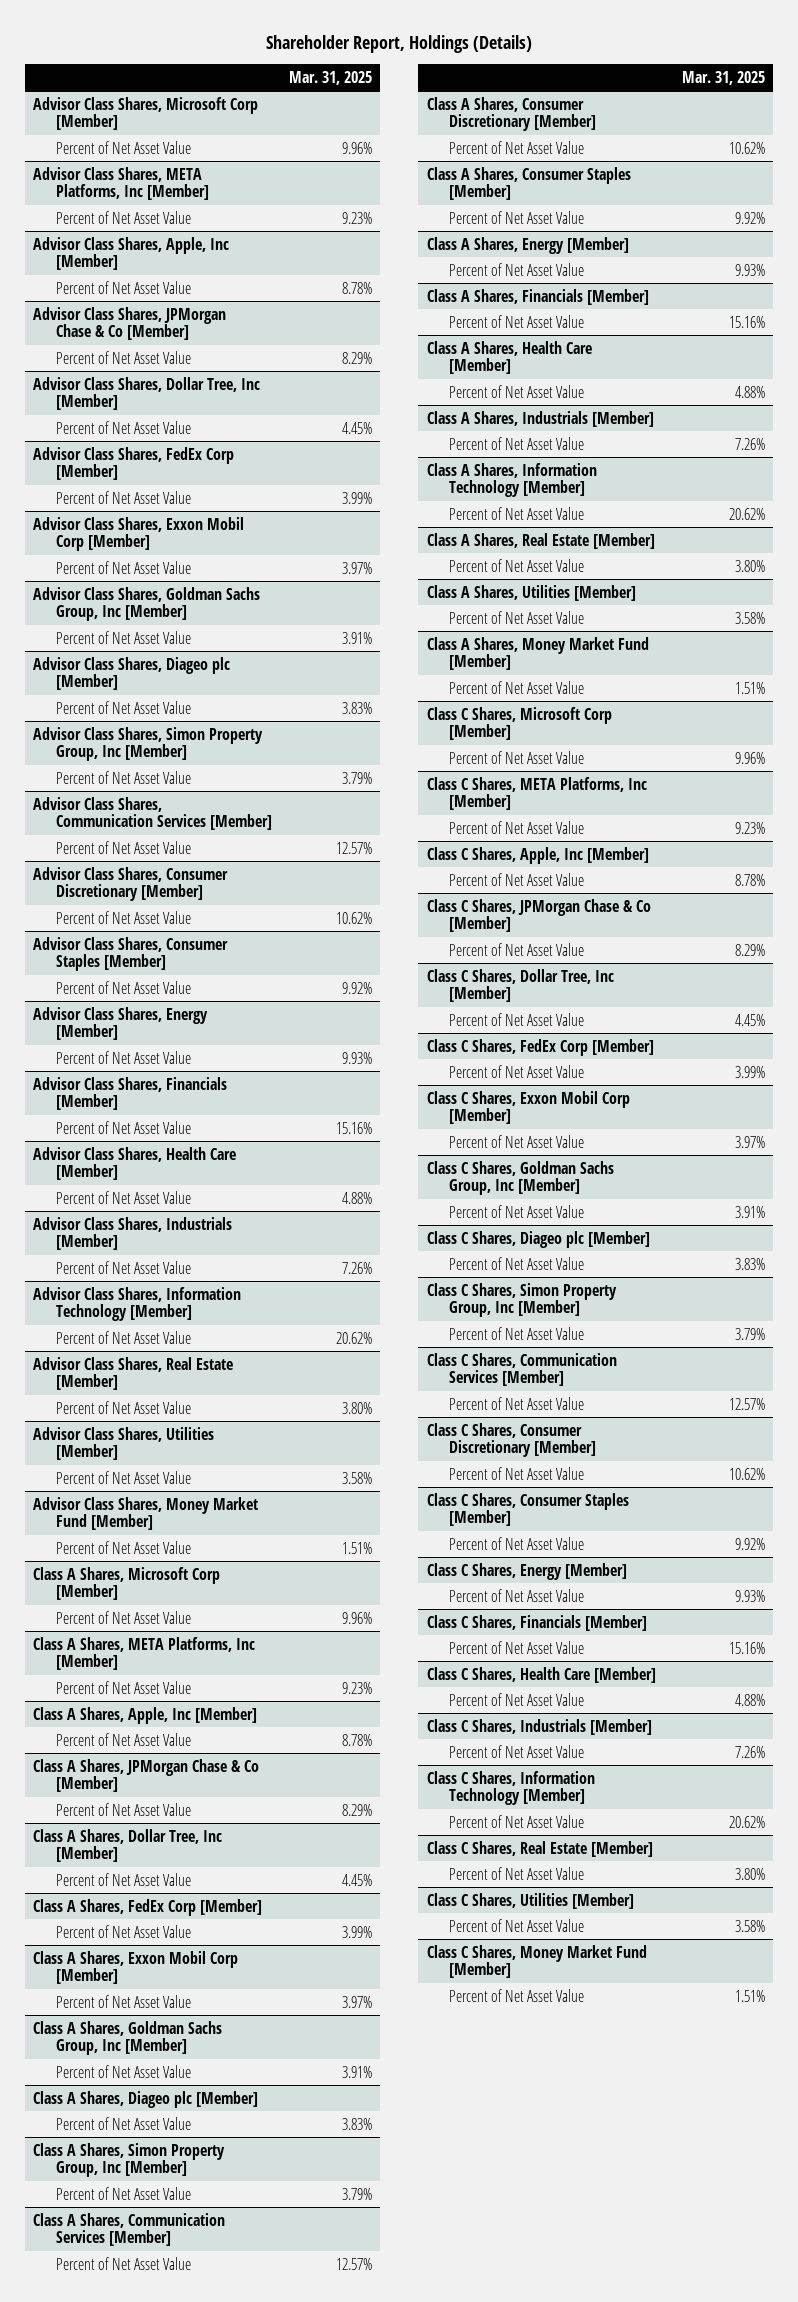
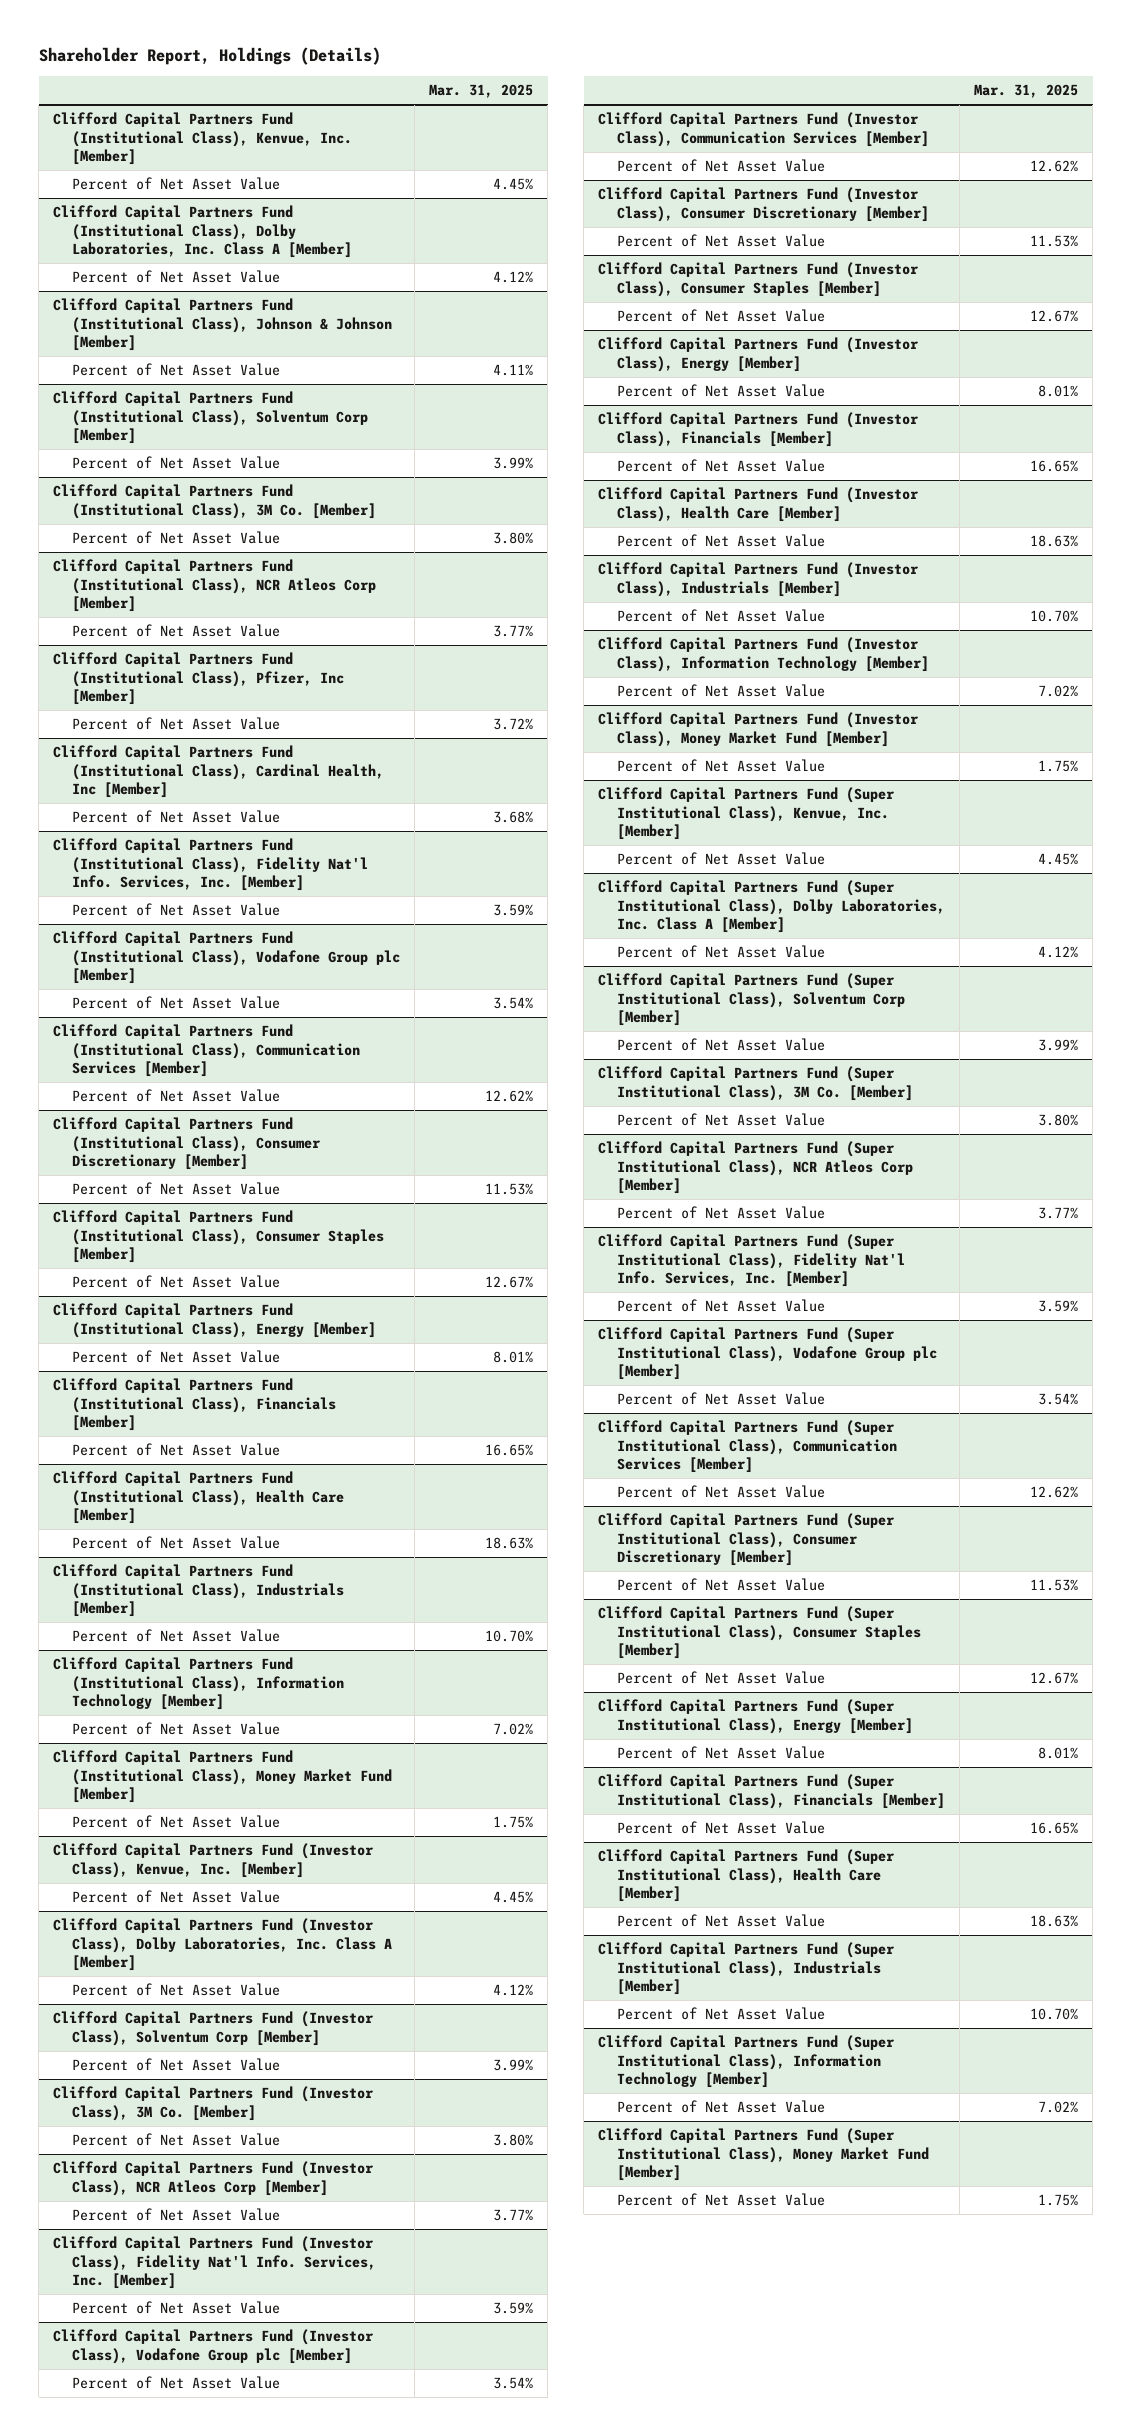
[33,96,259,131] Advisor Class Shares, Microsoft Corp [Member] -> none
[55,140,191,154] Percent of Net Asset Value -> none
[33,166,209,201] Advisor Class Shares, META Platforms, Inc [Member] -> none
[55,210,191,224] Percent of Net Asset Value -> none
[33,236,230,271] Advisor Class Shares, Apple, Inc [Member] -> none
[55,280,191,294] Percent of Net Asset Value -> none
[33,306,227,341] Advisor Class Shares, JPMorgan Chase & Co [Member] -> none
[55,350,191,364] Percent of Net Asset Value -> none
[33,376,261,411] Advisor Class Shares, Dollar Tree, Inc [Member] -> none
none -> [53,112,352,166] Clifford Capital Partners Fund (Institutional Class), Kenvue, Inc. [Member]
[33,446,235,481] Advisor Class Shares, FedEx Corp [Member] -> none
none -> [53,205,352,259] Clifford Capital Partners Fund (Institutional Class), Dolby Laboratories, Inc. Class A [Member]
none -> [71,270,280,284] Percent of Net Asset Value
none -> [53,298,392,352] Clifford Capital Partners Fund (Institutional Class), Johnson & Johnson [Member]
none -> [71,363,280,377] Percent of Net Asset Value
none -> [53,391,368,445] Clifford Capital Partners Fund (Institutional Class), Solventum Corp [Member]
[33,516,245,552] Advisor Class Shares, Exxon Mobil Corp [Member] -> none
[55,560,191,574] Percent of Net Asset Value -> none
[33,586,261,622] Advisor Class Shares, Goldman Sachs Group, Inc [Member] -> none
[55,630,191,644] Percent of Net Asset Value -> none
[33,656,231,691] Advisor Class Shares, Diageo plc [Member] -> none
[55,700,191,714] Percent of Net Asset Value -> none
[33,726,264,762] Advisor Class Shares, Simon Property Group, Inc [Member] -> none
[55,770,191,784] Percent of Net Asset Value -> none
[33,796,272,831] Advisor Class Shares, Communication Services [Member] -> none
[55,840,191,854] Percent of Net Asset Value -> none
[33,866,229,902] Advisor Class Shares, Consumer Discretionary [Member] -> none
[55,910,191,924] Percent of Net Asset Value -> none
[33,936,229,972] Advisor Class Shares, Consumer Staples [Member] -> none
[55,980,191,994] Percent of Net Asset Value -> none
[33,1006,209,1041] Advisor Class Shares, Energy [Member] -> none
[55,1050,191,1064] Percent of Net Asset Value -> none
[33,1076,228,1111] Advisor Class Shares, Financials [Member] -> none
[55,1120,191,1134] Percent of Net Asset Value -> none
[33,1146,237,1181] Advisor Class Shares, Health Care [Member] -> none
[55,1190,191,1204] Percent of Net Asset Value -> none
[33,1216,233,1251] Advisor Class Shares, Industrials [Member] -> none
[55,1260,191,1274] Percent of Net Asset Value -> none
[33,1286,242,1322] Advisor Class Shares, Information Technology [Member] -> none
[55,1330,191,1344] Percent of Net Asset Value -> none
[33,1356,234,1391] Advisor Class Shares, Real Estate [Member] -> none
none -> [53,484,376,519] Clifford Capital Partners Fund (Institutional Class), 3M Co. [Member]
[33,1426,215,1461] Advisor Class Shares, Utilities [Member] -> none
[33,1496,259,1531] Advisor Class Shares, Money Market Fund [Member] -> none
[33,1566,221,1601] Class A Shares, Microsoft Corp [Member] -> none
[33,1636,256,1671] Class A Shares, META Platforms, Inc [Member] -> none
[33,1706,258,1724] Class A Shares, Apple, Inc [Member] -> none
[33,1758,260,1793] Class A Shares, JPMorgan Chase & Co [Member] -> none
[33,1828,223,1863] Class A Shares, Dollar Tree, Inc [Member] -> none
none -> [53,559,376,613] Clifford Capital Partners Fund (Institutional Class), NCR Atleos Corp [Member]
[341,1471,372,1484] 3.58% -> [493,625,534,638] 3.77%
none -> [53,652,344,706] Clifford Capital Partners Fund (Institutional Class), Pfizer, Inc [Member]
[341,1541,372,1554] 1.51% -> [493,718,534,731] 3.72%
none -> [53,745,384,799] Clifford Capital Partners Fund (Institutional Class), Cardinal Health, Inc [Member]
[341,1611,372,1624] 9.96% -> [493,811,534,824] 3.68%
none -> [53,838,368,892] Clifford Capital Partners Fund (Institutional Class), Fidelity Nat'l Info. Services, Inc. [Member]
[341,1681,372,1694] 9.23% -> [493,904,534,917] 3.59%
none -> [53,931,400,985] Clifford Capital Partners Fund (Institutional Class), Vodafone Group plc [Member]
[341,1733,372,1746] 8.78% -> [493,997,534,1010] 3.54%
none -> [53,1024,360,1078] Clifford Capital Partners Fund (Institutional Class), Communication Services [Member]
[341,1803,372,1816] 8.29% -> [485,1090,534,1103] 12.62%
none -> [53,1117,321,1171] Clifford Capital Partners Fund (Institutional Class), Consumer Discretionary [Member]
none -> [71,1182,280,1196] Percent of Net Asset Value
none -> [53,1210,384,1264] Clifford Capital Partners Fund (Institutional Class), Consumer Staples [Member]
none -> [71,1275,280,1289] Percent of Net Asset Value
none -> [53,1303,376,1338] Clifford Capital Partners Fund (Institutional Class), Energy [Member]
none -> [71,1350,280,1364] Percent of Net Asset Value
none -> [53,1378,336,1432] Clifford Capital Partners Fund (Institutional Class), Financials [Member]
none -> [71,1443,280,1457] Percent of Net Asset Value
none -> [53,1471,344,1525] Clifford Capital Partners Fund (Institutional Class), Health Care [Member]
none -> [71,1536,280,1550] Percent of Net Asset Value
none -> [53,1564,344,1618] Clifford Capital Partners Fund (Institutional Class), Industrials [Member]
none -> [71,1629,280,1643] Percent of Net Asset Value
none -> [53,1657,344,1711] Clifford Capital Partners Fund (Institutional Class), Information Technology [Member]
none -> [71,1722,280,1736] Percent of Net Asset Value
none -> [53,1750,392,1804] Clifford Capital Partners Fund (Institutional Class), Money Market Fund [Member]
none -> [71,1815,280,1829] Percent of Net Asset Value
none -> [53,1843,375,1878] Clifford Capital Partners Fund (Investor Class), Kenvue, Inc. [Member]
[33,1898,263,1916] Class A Shares, FedEx Corp [Member] -> none
none -> [53,1918,392,1972] Clifford Capital Partners Fund (Investor Class), Dolby Laboratories, Inc. Class A [Member]
none -> [71,1983,280,1997] Percent of Net Asset Value
none -> [53,2011,375,2046] Clifford Capital Partners Fund (Investor Class), Solventum Corp [Member]
[33,1950,239,1985] Class A Shares, Exxon Mobil Corp [Member] -> none
[55,1994,191,2008] Percent of Net Asset Value -> none
[33,2020,223,2056] Class A Shares, Goldman Sachs Group, Inc [Member] -> none
[55,2064,191,2078] Percent of Net Asset Value -> none
[33,2090,259,2108] Class A Shares, Diageo plc [Member] -> none
[55,2116,191,2130] Percent of Net Asset Value -> none
[33,2142,226,2178] Class A Shares, Simon Property Group, Inc [Member] -> none
[55,2186,191,2200] Percent of Net Asset Value -> none
[33,2212,226,2247] Class A Shares, Communication Services [Member] -> none
[55,2256,191,2270] Percent of Net Asset Value -> none
[426,96,596,132] Class A Shares, Consumer Discretionary [Member] -> none
[448,140,584,154] Percent of Net Asset Value -> none
[426,166,631,201] Class A Shares, Consumer Staples [Member] -> none
[448,210,584,224] Percent of Net Asset Value -> none
[426,236,629,254] Class A Shares, Energy [Member] -> none
[448,262,584,276] Percent of Net Asset Value -> none
[426,288,649,305] Class A Shares, Financials [Member] -> none
[448,314,584,328] Percent of Net Asset Value -> none
[426,340,592,375] Class A Shares, Health Care [Member] -> none
[448,384,584,398] Percent of Net Asset Value -> none
[426,410,654,427] Class A Shares, Industrials [Member] -> none
[448,436,584,450] Percent of Net Asset Value -> none
[426,462,597,498] Class A Shares, Information Technology [Member] -> none
[448,506,584,520] Percent of Net Asset Value -> none
[426,532,655,549] Class A Shares, Real Estate [Member] -> none
none -> [53,2086,375,2121] Clifford Capital Partners Fund (Investor Class), 3M Co. [Member]
[426,584,636,601] Class A Shares, Utilities [Member] -> none
[426,636,649,671] Class A Shares, Money Market Fund [Member] -> none
[426,706,612,741] Class C Shares, Microsoft Corp [Member] -> none
[426,776,647,811] Class C Shares, META Platforms, Inc [Member] -> none
[426,846,649,864] Class C Shares, Apple, Inc [Member] -> none
[426,898,651,933] Class C Shares, JPMorgan Chase & Co [Member] -> none
[426,968,614,1003] Class C Shares, Dollar Tree, Inc [Member] -> none
none -> [53,2161,375,2196] Clifford Capital Partners Fund (Investor Class), NCR Atleos Corp [Member]
[734,611,765,624] 3.58% -> [493,2209,534,2222] 3.77%
none -> [53,2236,376,2290] Clifford Capital Partners Fund (Investor Class), Fidelity Nat'l Info. Services, Inc. [Member]
[734,681,765,694] 1.51% -> [493,2302,534,2315] 3.59%
none -> [53,2329,375,2364] Clifford Capital Partners Fund (Investor Class), Vodafone Group plc [Member]
[734,751,765,764] 9.96% -> [493,2377,534,2390] 3.54%
none -> [598,112,930,147] Clifford Capital Partners Fund (Investor Class), Communication Services [Member]
[734,821,765,834] 9.23% -> [1030,160,1079,173] 12.62%
none -> [598,187,930,222] Clifford Capital Partners Fund (Investor Class), Consumer Discretionary [Member]
[734,873,765,886] 8.78% -> [1030,235,1079,248] 11.53%
none -> [598,262,920,297] Clifford Capital Partners Fund (Investor Class), Consumer Staples [Member]
[734,943,765,956] 8.29% -> [1030,310,1079,323] 12.67%
none -> [598,337,920,372] Clifford Capital Partners Fund (Investor Class), Energy [Member]
none -> [617,384,826,398] Percent of Net Asset Value
none -> [598,412,920,447] Clifford Capital Partners Fund (Investor Class), Financials [Member]
none -> [617,459,826,473] Percent of Net Asset Value
none -> [598,487,920,522] Clifford Capital Partners Fund (Investor Class), Health Care [Member]
none -> [617,534,826,548] Percent of Net Asset Value
none -> [598,562,920,597] Clifford Capital Partners Fund (Investor Class), Industrials [Member]
none -> [617,609,826,623] Percent of Net Asset Value
none -> [598,637,930,672] Clifford Capital Partners Fund (Investor Class), Information Technology [Member]
none -> [617,684,826,698] Percent of Net Asset Value
none -> [598,712,920,747] Clifford Capital Partners Fund (Investor Class), Money Market Fund [Member]
none -> [617,759,826,773] Percent of Net Asset Value
none -> [598,787,896,841] Clifford Capital Partners Fund (Super Institutional Class), Kenvue, Inc. [Member]
[426,1038,654,1056] Class C Shares, FedEx Corp [Member] -> none
none -> [598,880,946,934] Clifford Capital Partners Fund (Super Institutional Class), Dolby Laboratories, Inc. Class A [Member]
none -> [617,945,826,959] Percent of Net Asset Value
none -> [598,973,906,1027] Clifford Capital Partners Fund (Super Institutional Class), Solventum Corp [Member]
[426,1090,630,1125] Class C Shares, Exxon Mobil Corp [Member] -> none
[448,1134,584,1148] Percent of Net Asset Value -> none
[426,1160,614,1196] Class C Shares, Goldman Sachs Group, Inc [Member] -> none
[448,1204,584,1218] Percent of Net Asset Value -> none
[426,1230,650,1248] Class C Shares, Diageo plc [Member] -> none
[448,1256,584,1270] Percent of Net Asset Value -> none
[426,1282,617,1318] Class C Shares, Simon Property Group, Inc [Member] -> none
[448,1326,584,1340] Percent of Net Asset Value -> none
[426,1352,617,1387] Class C Shares, Communication Services [Member] -> none
[448,1396,584,1410] Percent of Net Asset Value -> none
[426,1422,596,1458] Class C Shares, Consumer Discretionary [Member] -> none
[448,1466,584,1480] Percent of Net Asset Value -> none
[426,1492,629,1527] Class C Shares, Consumer Staples [Member] -> none
[448,1536,584,1550] Percent of Net Asset Value -> none
[426,1562,627,1580] Class C Shares, Energy [Member] -> none
[448,1588,584,1602] Percent of Net Asset Value -> none
[426,1614,647,1631] Class C Shares, Financials [Member] -> none
[448,1640,584,1654] Percent of Net Asset Value -> none
[426,1666,656,1683] Class C Shares, Health Care [Member] -> none
[448,1692,584,1706] Percent of Net Asset Value -> none
[426,1718,652,1735] Class C Shares, Industrials [Member] -> none
[448,1744,584,1758] Percent of Net Asset Value -> none
[426,1770,595,1806] Class C Shares, Information Technology [Member] -> none
[448,1814,584,1828] Percent of Net Asset Value -> none
[426,1840,653,1857] Class C Shares, Real Estate [Member] -> none
none -> [598,1066,914,1101] Clifford Capital Partners Fund (Super Institutional Class), 3M Co. [Member]
[426,1892,634,1909] Class C Shares, Utilities [Member] -> none
[426,1944,647,1979] Class C Shares, Money Market Fund [Member] -> none
none -> [598,1141,914,1195] Clifford Capital Partners Fund (Super Institutional Class), NCR Atleos Corp [Member]
[734,1919,765,1932] 3.58% -> [1038,1207,1079,1220] 3.77%
none -> [598,1234,906,1288] Clifford Capital Partners Fund (Super Institutional Class), Fidelity Nat'l Info. Services, Inc. [Member]
[734,1989,765,2002] 1.51% -> [1038,1300,1079,1313] 3.59%
none -> [598,1327,938,1381] Clifford Capital Partners Fund (Super Institutional Class), Vodafone Group plc [Member]
none -> [617,1392,826,1406] Percent of Net Asset Value
none -> [598,1420,898,1474] Clifford Capital Partners Fund (Super Institutional Class), Communication Services [Member]
none -> [617,1485,826,1499] Percent of Net Asset Value
none -> [598,1513,896,1567] Clifford Capital Partners Fund (Super Institutional Class), Consumer Discretionary [Member]
none -> [617,1578,826,1592] Percent of Net Asset Value
none -> [598,1606,922,1660] Clifford Capital Partners Fund (Super Institutional Class), Consumer Staples [Member]
none -> [617,1671,826,1685] Percent of Net Asset Value
none -> [598,1699,914,1734] Clifford Capital Partners Fund (Super Institutional Class), Energy [Member]
none -> [617,1746,826,1760] Percent of Net Asset Value
none -> [598,1774,946,1809] Clifford Capital Partners Fund (Super Institutional Class), Financials [Member]
none -> [617,1821,826,1835] Percent of Net Asset Value
none -> [598,1849,896,1903] Clifford Capital Partners Fund (Super Institutional Class), Health Care [Member]
none -> [617,1914,826,1928] Percent of Net Asset Value
none -> [598,1942,896,1996] Clifford Capital Partners Fund (Super Institutional Class), Industrials [Member]
none -> [617,2007,826,2021] Percent of Net Asset Value
none -> [598,2035,896,2089] Clifford Capital Partners Fund (Super Institutional Class), Information Technology [Member]
none -> [617,2100,826,2114] Percent of Net Asset Value
none -> [598,2128,930,2182] Clifford Capital Partners Fund (Super Institutional Class), Money Market Fund [Member]
none -> [617,2193,826,2207] Percent of Net Asset Value

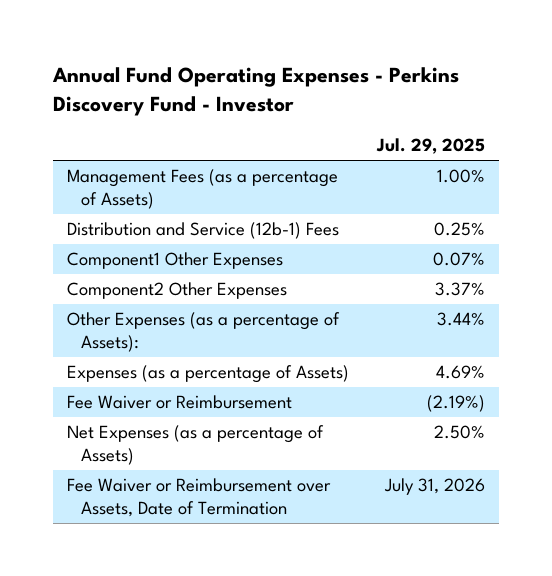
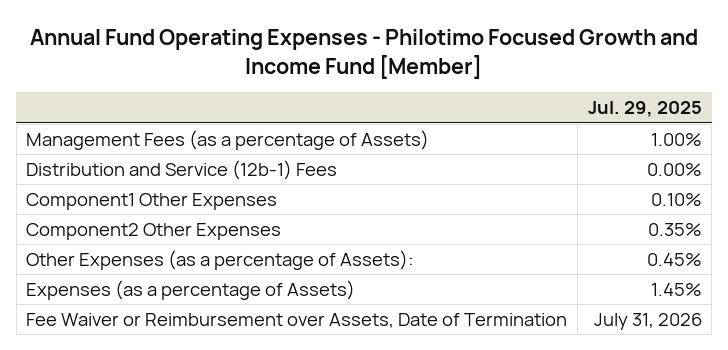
[52,67,460,117] Annual Fund Operating Expenses - Perkins Discovery Fund - Investor -> [29,28,698,79] Annual Fund Operating Expenses - Philotimo Focused Growth and Income Fund [Member]
[67,395,293,410] Fee Waiver or Reimbursement -> none
[67,425,325,466] Net Expenses (as a percentage of Assets) -> none
[434,222,486,237] 0.25% -> [646,162,702,176] 0.00%
[433,252,486,267] 0.07% -> [650,192,702,206] 0.10%
[435,282,486,297] 3.37% -> [647,222,702,236] 0.35%
[437,312,486,327] 3.44% -> [646,252,702,266] 0.45%
[436,365,486,380] 4.69% -> [650,282,702,296] 1.45%

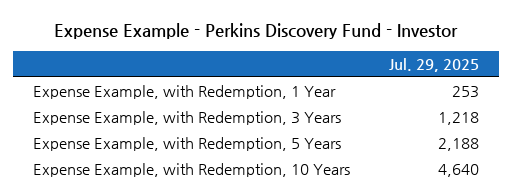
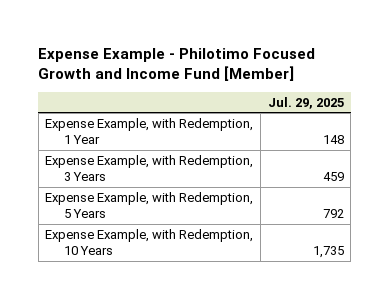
[53,23,458,40] Expense Example - Perkins Discovery Fund - Investor -> [38,47,316,82] Expense Example - Philotimo Focused Growth and Income Fund [Member]
[452,86,480,99] 253 -> [322,135,344,145] 148
[438,112,480,126] 1,218 -> [322,172,344,182] 459
[438,138,480,152] 2,188 -> [322,209,344,219] 792
[438,164,480,178] 4,640 -> [312,246,344,259] 1,735

